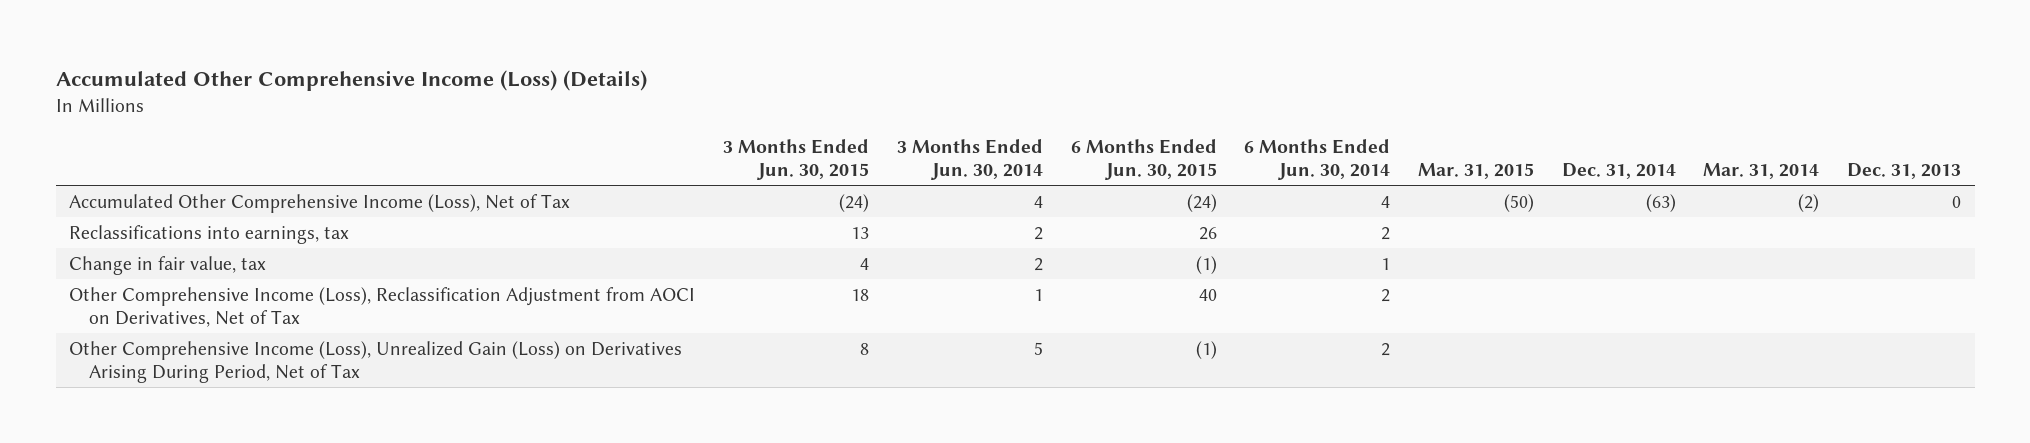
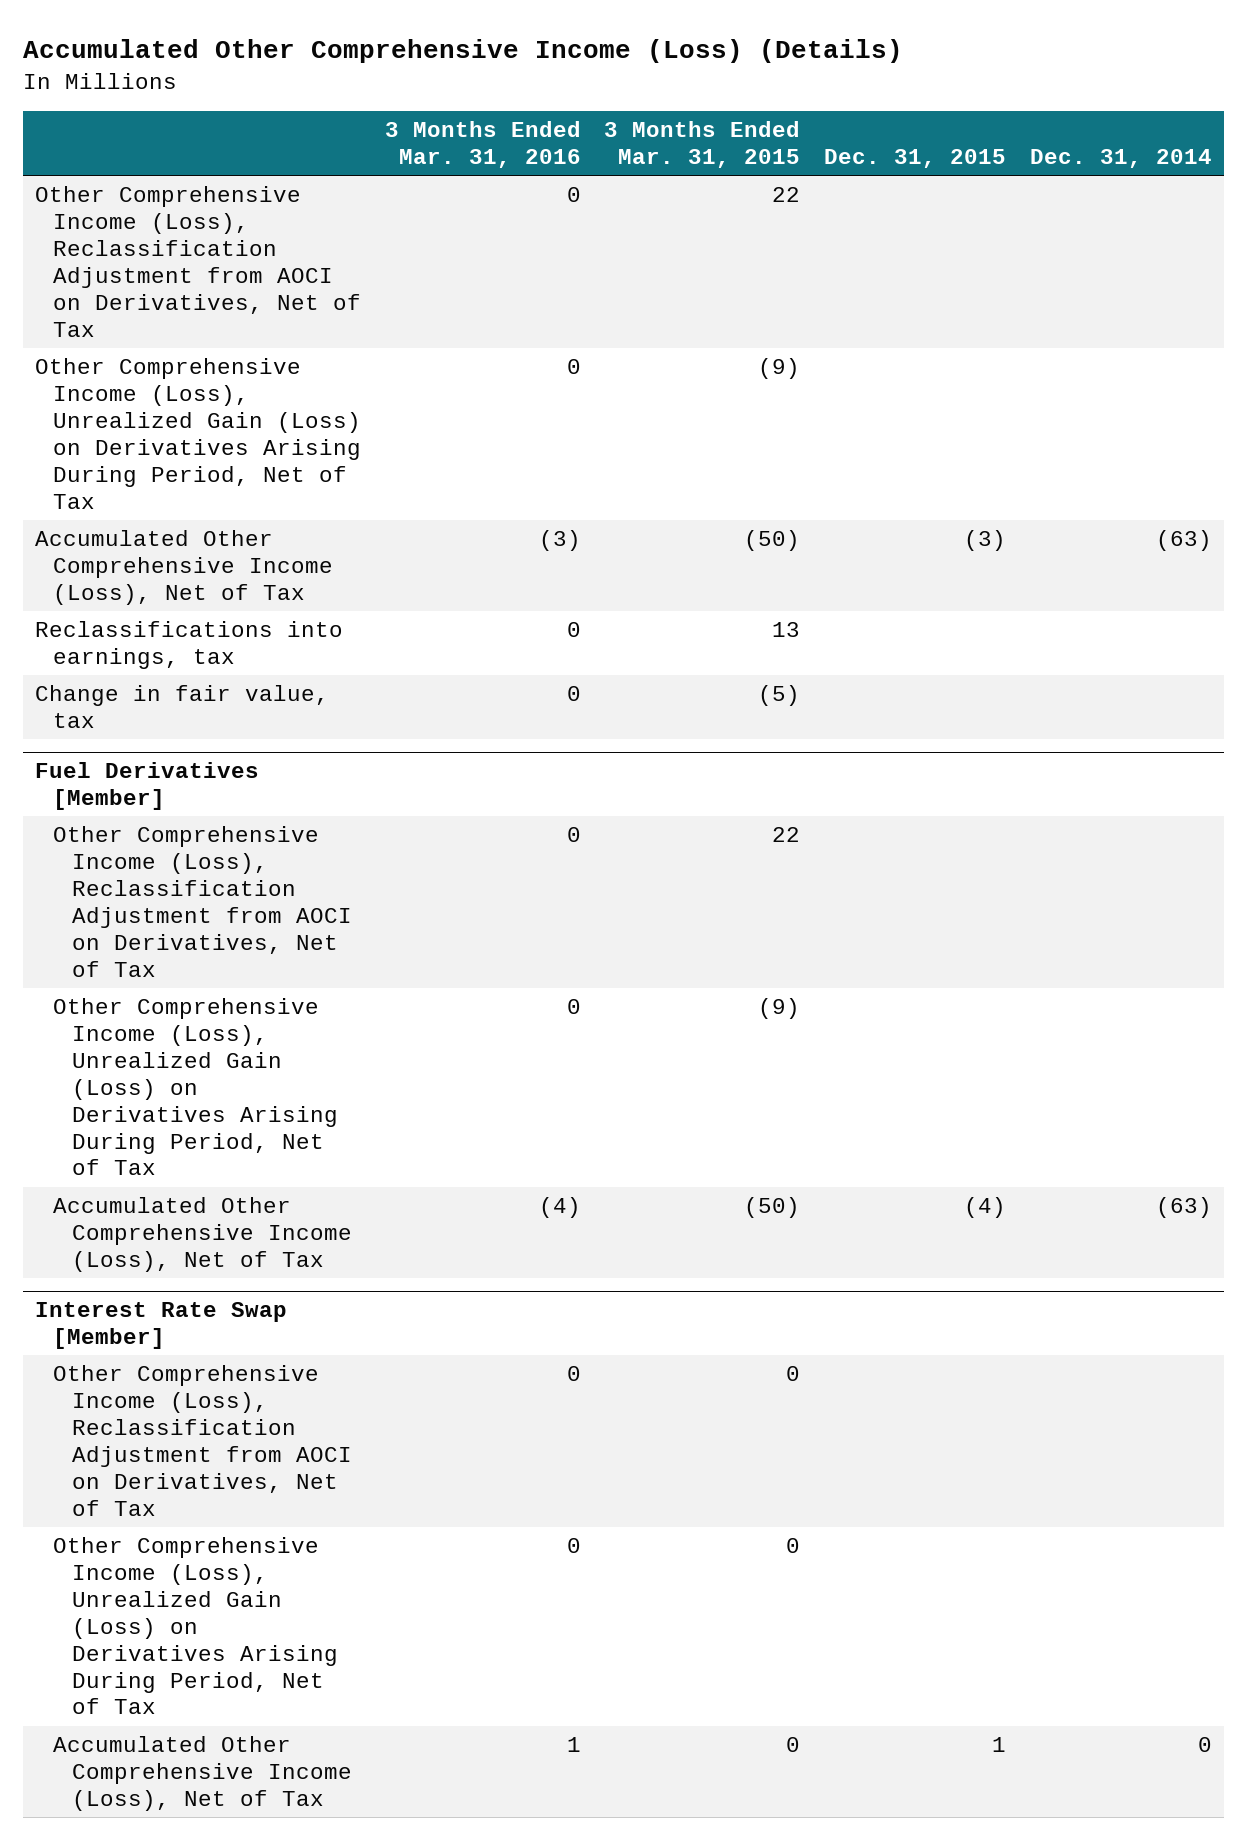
[723,138,870,180] 3 Months Ended Jun. 30, 2015 -> none
[896,138,1043,180] 3 Months Ended Jun. 30, 2014 -> none
[1070,138,1217,180] 6 Months Ended Jun. 30, 2015 -> none
[1244,138,1391,180] 6 Months Ended Jun. 30, 2014 -> none
[1417,162,1534,179] Mar. 31, 2015 -> none
[1703,162,1820,179] Mar. 31, 2014 -> none
[1846,162,1961,179] Dec. 31, 2013 -> none
none -> [384,121,581,169] 3 Months Ended Mar. 31, 2016
none -> [604,121,801,169] 3 Months Ended Mar. 31, 2015
none -> [824,149,1007,169] Dec. 31, 2015
[69,286,696,327] Other Comprehensive Income (Loss), Reclassification Adjustment from AOCI on Derivatives, Net of Tax -> [34,185,362,337] Other Comprehensive Income (Loss), Reclassification Adjustment from AOCI on Derivatives, Net of Tax
[69,340,683,383] Other Comprehensive Income (Loss), Unrealized Gain (Loss) on Derivatives Arising During Period, Net of Tax -> [34,357,362,509] Other Comprehensive Income (Loss), Unrealized Gain (Loss) on Derivatives Arising During Period, Net of Tax
none -> [34,762,259,811] Fuel Derivatives [Member]
none -> [53,825,352,977] Other Comprehensive Income (Loss), Reclassification Adjustment from AOCI on Derivatives, Net of Tax
none -> [53,997,338,1176] Other Comprehensive Income (Loss), Unrealized Gain (Loss) on Derivatives Arising During Period, Net of Tax
none -> [53,1196,352,1272] Accumulated Other Comprehensive Income (Loss), Net of Tax
none -> [34,1302,287,1350] Interest Rate Swap [Member]
none -> [53,1364,352,1516] Other Comprehensive Income (Loss), Reclassification Adjustment from AOCI on Derivatives, Net of Tax
none -> [53,1536,338,1715] Other Comprehensive Income (Loss), Unrealized Gain (Loss) on Derivatives Arising During Period, Net of Tax
none -> [53,1735,352,1811] Accumulated Other Comprehensive Income (Loss), Net of Tax

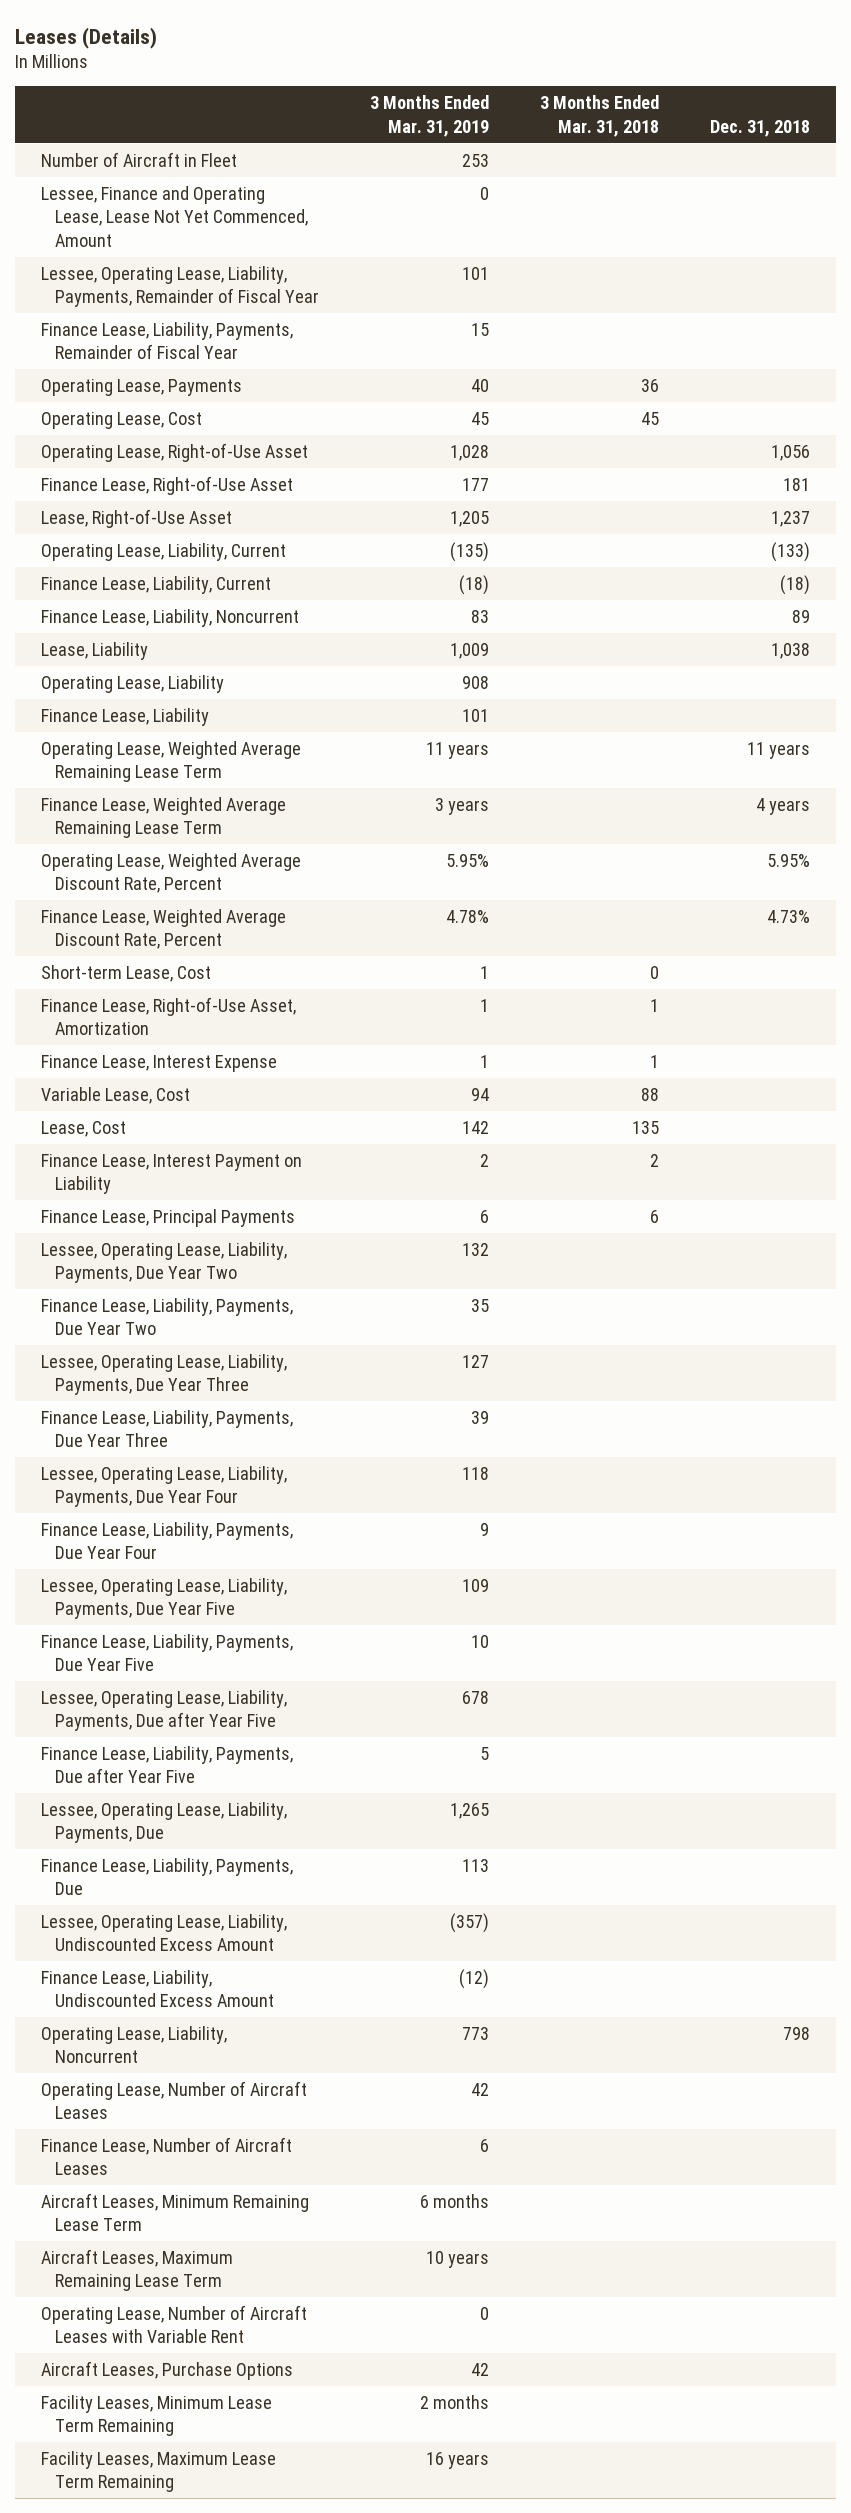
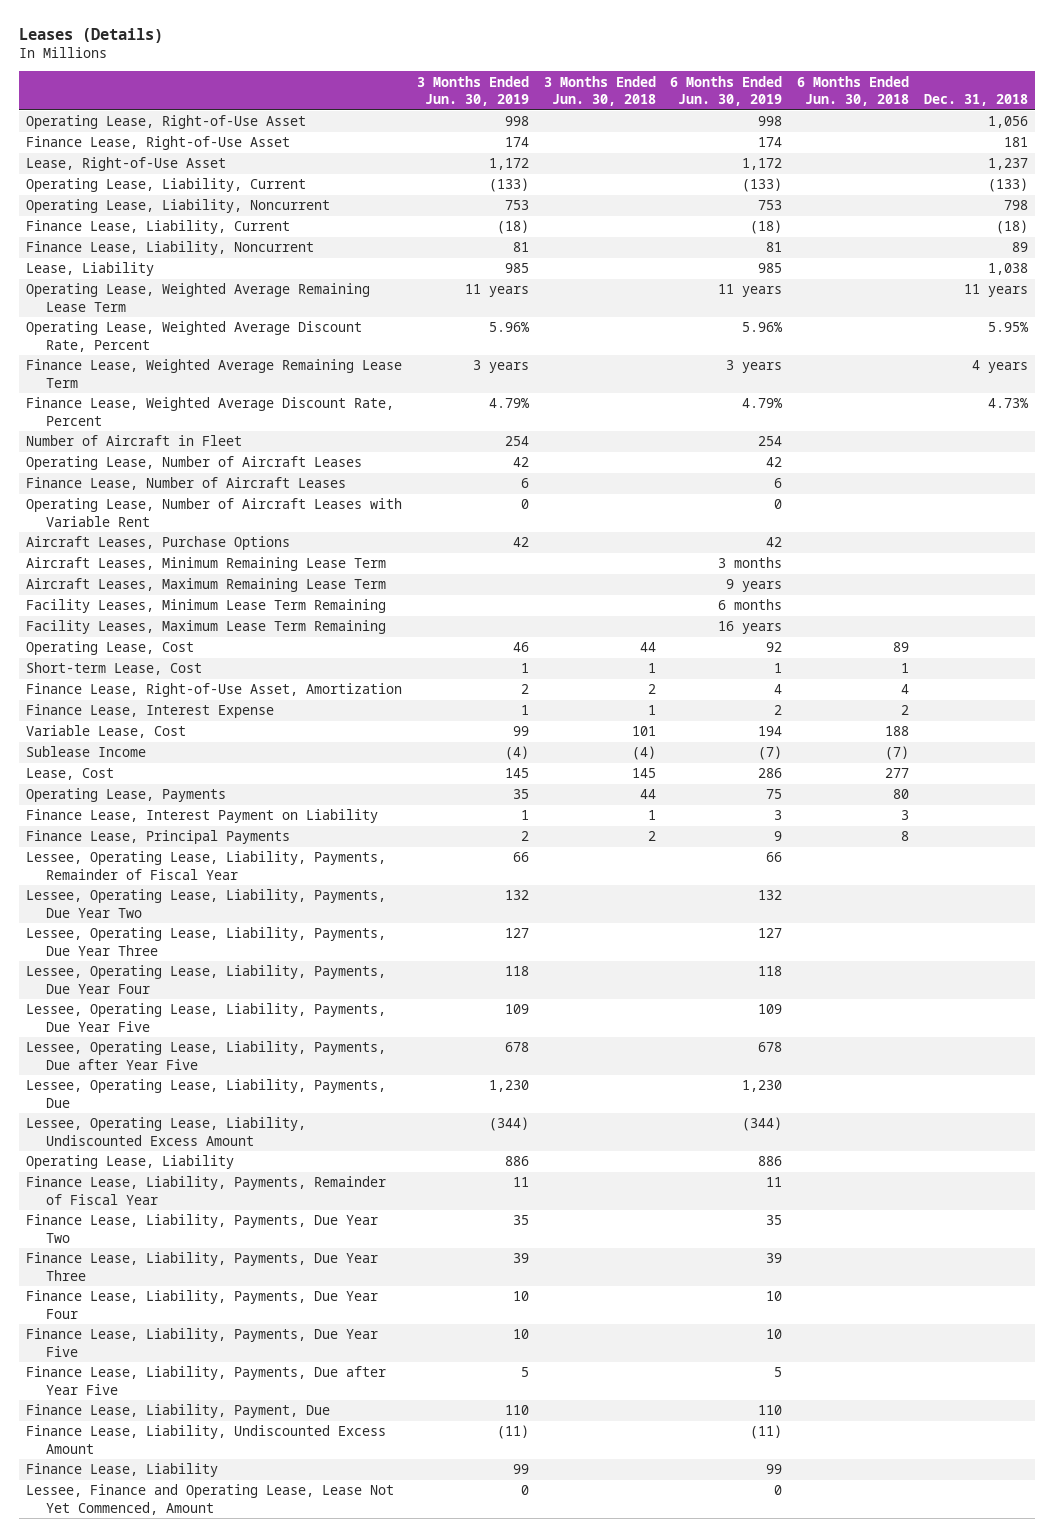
[369,95,489,137] 3 Months Ended Mar. 31, 2019 -> none
[539,95,659,137] 3 Months Ended Mar. 31, 2018 -> none
none -> [417,75,530,106] 3 Months Ended Jun. 30, 2019
none -> [543,75,656,106] 3 Months Ended Jun. 30, 2018
none -> [670,75,783,106] 6 Months Ended Jun. 30, 2019
none -> [797,75,910,106] 6 Months Ended Jun. 30, 2018
[41,2025,228,2064] Operating Lease, Liability, Noncurrent -> [26,199,331,214] Operating Lease, Liability, Noncurrent
[41,796,287,839] Finance Lease, Weighted Average Remaining Lease Term -> [26,359,403,388] Finance Lease, Weighted Average Remaining Lease Term
[41,151,238,167] Number of Aircraft in Fleet -> [26,435,243,447] Number of Aircraft in Fleet
[41,2080,308,2120] Operating Lease, Number of Aircraft Leases -> [26,456,363,471] Operating Lease, Number of Aircraft Leases
[41,2136,293,2176] Finance Lease, Number of Aircraft Leases -> [26,477,347,491] Finance Lease, Number of Aircraft Leases
[41,2304,308,2344] Operating Lease, Number of Aircraft Leases with Variable Rent -> [26,498,403,527] Operating Lease, Number of Aircraft Leases with Variable Rent
[41,2360,294,2380] Aircraft Leases, Purchase Options -> [26,536,291,551] Aircraft Leases, Purchase Options
[41,2192,310,2232] Aircraft Leases, Minimum Remaining Lease Term -> [26,557,387,572] Aircraft Leases, Minimum Remaining Lease Term
[41,2248,234,2292] Aircraft Leases, Maximum Remaining Lease Term -> [26,578,387,593] Aircraft Leases, Maximum Remaining Lease Term
[41,2394,273,2437] Facility Leases, Minimum Lease Term Remaining -> [26,599,387,614] Facility Leases, Minimum Lease Term Remaining
[41,2450,277,2493] Facility Leases, Maximum Lease Term Remaining -> [26,620,387,635] Facility Leases, Maximum Lease Term Remaining
[41,411,203,429] Operating Lease, Cost -> [26,641,195,656] Operating Lease, Cost
none -> [26,746,147,758] Sublease Income
[41,378,243,396] Operating Lease, Payments -> [26,788,227,803] Operating Lease, Payments
[41,265,319,308] Lessee, Operating Lease, Liability, Payments, Remainder of Fiscal Year -> [26,851,387,880] Lessee, Operating Lease, Liability, Payments, Remainder of Fiscal Year
[41,1857,294,1896] Finance Lease, Liability, Payments, Due -> none
[41,674,225,693] Operating Lease, Liability -> [26,1155,235,1170] Operating Lease, Liability
[41,321,294,360] Finance Lease, Liability, Payments, Remainder of Fiscal Year -> [26,1176,387,1205] Finance Lease, Liability, Payments, Remainder of Fiscal Year
[41,1297,294,1336] Finance Lease, Liability, Payments, Due Year Two -> [26,1214,379,1243] Finance Lease, Liability, Payments, Due Year Two
[41,1409,294,1448] Finance Lease, Liability, Payments, Due Year Three -> [26,1252,379,1281] Finance Lease, Liability, Payments, Due Year Three
[41,1521,294,1560] Finance Lease, Liability, Payments, Due Year Four -> [26,1290,379,1319] Finance Lease, Liability, Payments, Due Year Four
[41,1633,294,1672] Finance Lease, Liability, Payments, Due Year Five -> [26,1328,379,1357] Finance Lease, Liability, Payments, Due Year Five
[41,1745,294,1784] Finance Lease, Liability, Payments, Due after Year Five -> [26,1366,387,1395] Finance Lease, Liability, Payments, Due after Year Five
none -> [26,1404,331,1419] Finance Lease, Liability, Payment, Due
[41,707,210,726] Finance Lease, Liability -> [26,1463,219,1478] Finance Lease, Liability
[41,185,308,247] Lessee, Finance and Operating Lease, Lease Not Yet Commenced, Amount -> [26,1484,395,1515] Lessee, Finance and Operating Lease, Lease Not Yet Commenced, Amount

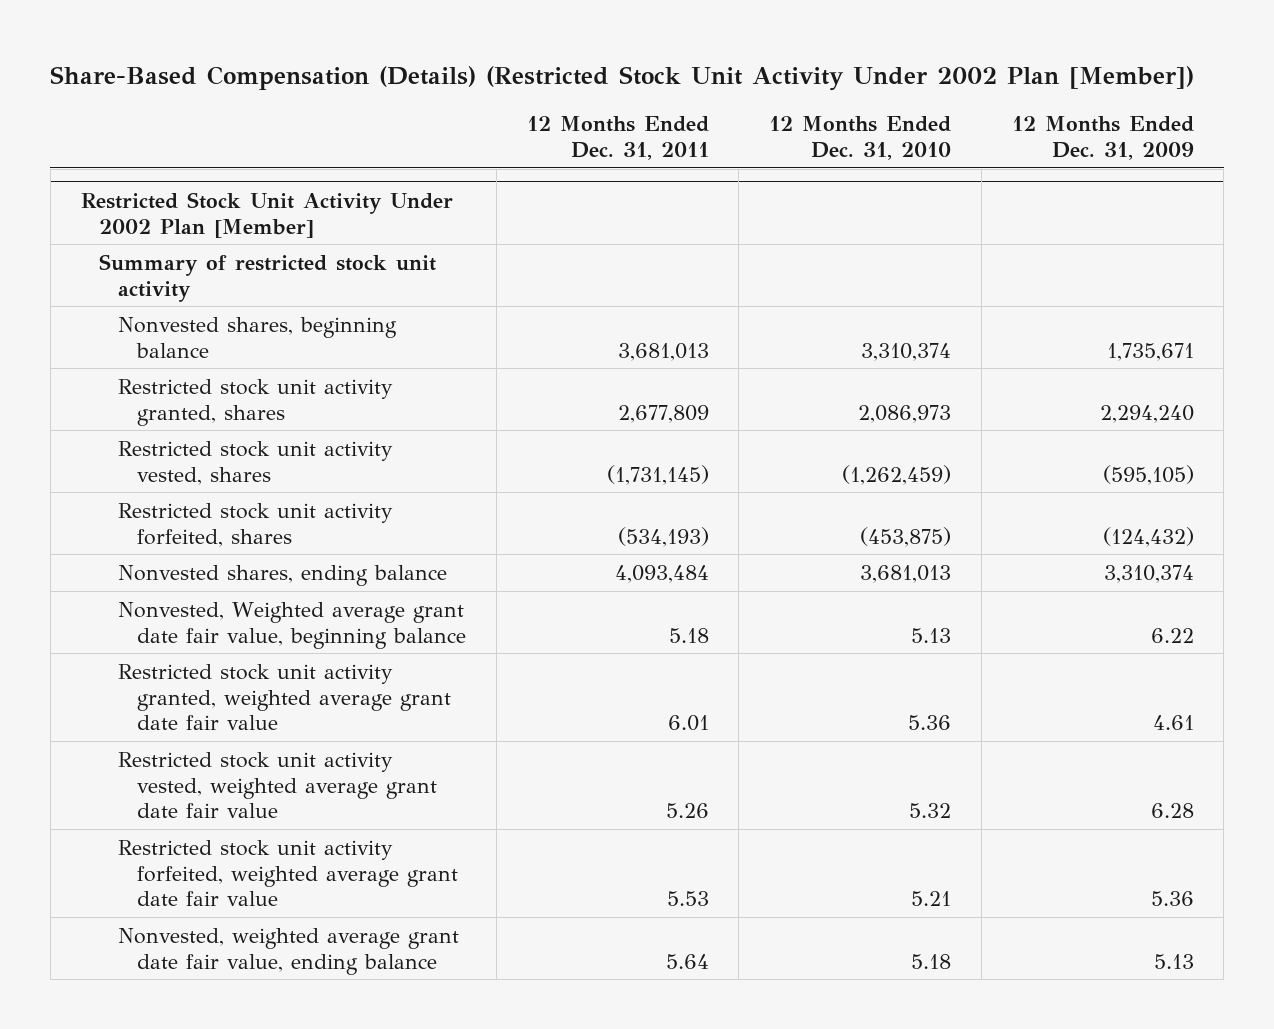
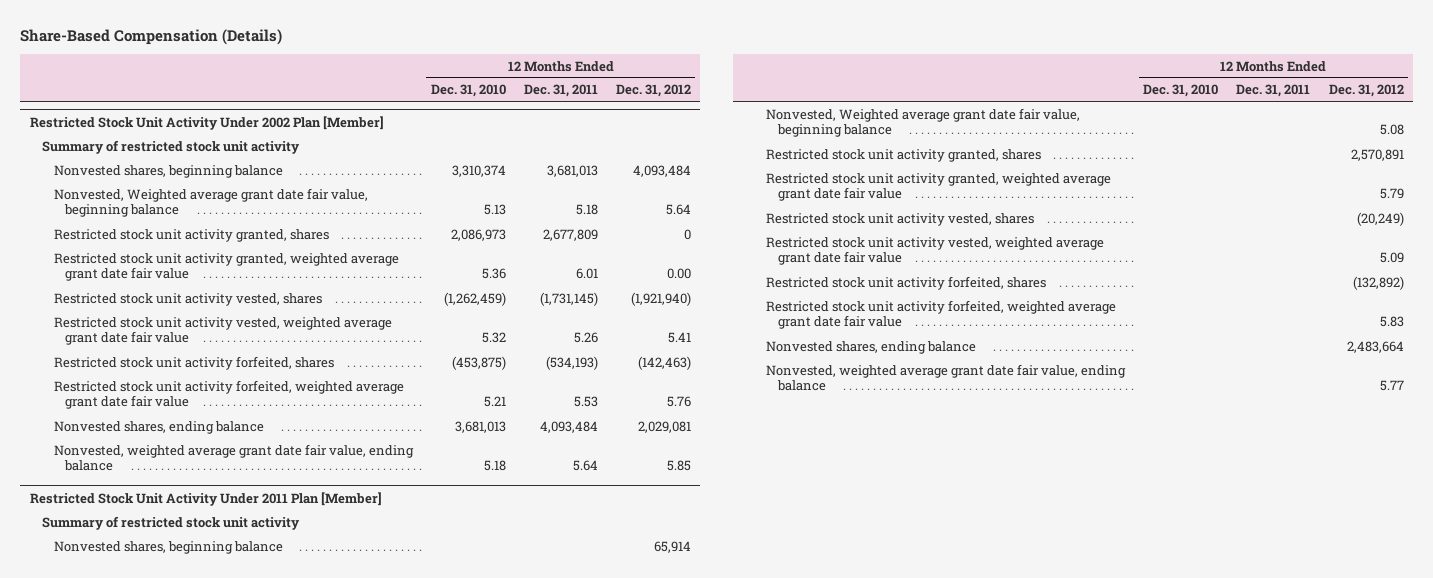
[50,65,1195,91] Share-Based Compensation (Details) (Restricted Stock Unit Activity Under 2002 Plan [Member]) -> [20,29,283,46] Share-Based Compensation (Details)
[1011,115,1194,160] 12 Months Ended Dec. 31, 2009 -> none
none -> [615,84,691,98] Dec. 31, 2012
[118,378,394,426] Restricted stock unit activity granted, shares -> [53,228,329,242] Restricted stock unit activity granted, shares
[118,440,394,485] Restricted stock unit activity vested, shares -> [53,292,322,306] Restricted stock unit activity vested, shares
[118,502,394,547] Restricted stock unit activity forfeited, shares -> [53,355,334,370] Restricted stock unit activity forfeited, shares
[118,564,448,586] Nonvested shares, ending balance -> [53,420,264,434] Nonvested shares, ending balance
none -> [29,491,382,506] Restricted Stock Unit Activity Under 2011 Plan [Member]
none -> [41,515,300,530] Summary of restricted stock unit activity
none -> [53,540,283,554] Nonvested shares, beginning balance
none -> [766,107,1081,138] Nonvested, Weighted average grant date fair value, beginning balance
none -> [766,148,1042,162] Restricted stock unit activity granted, shares
none -> [766,172,1112,202] Restricted stock unit activity granted, weighted average grant date fair value
none -> [766,212,1035,226] Restricted stock unit activity vested, shares
none -> [766,236,1105,266] Restricted stock unit activity vested, weighted average grant date fair value
none -> [766,275,1047,290] Restricted stock unit activity forfeited, shares
none -> [766,299,1117,330] Restricted stock unit activity forfeited, weighted average grant date fair value
none -> [766,340,977,354] Nonvested shares, ending balance
none -> [766,363,1127,392] Nonvested, weighted average grant date fair value, ending balance

